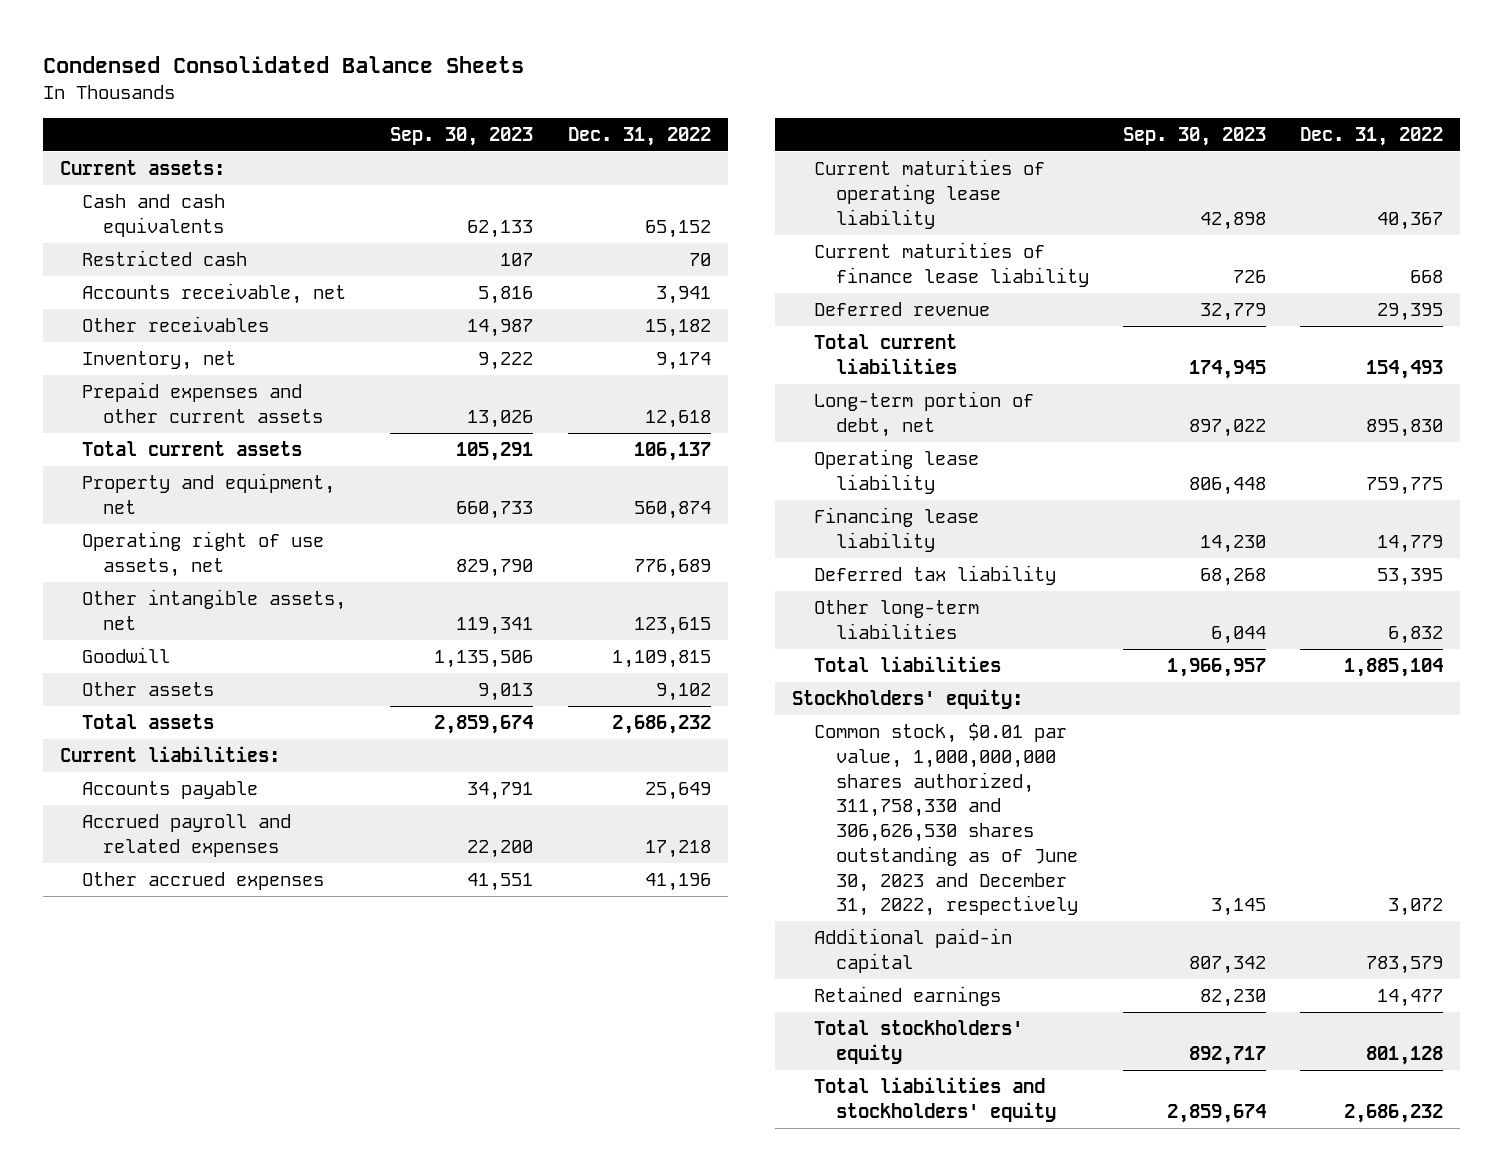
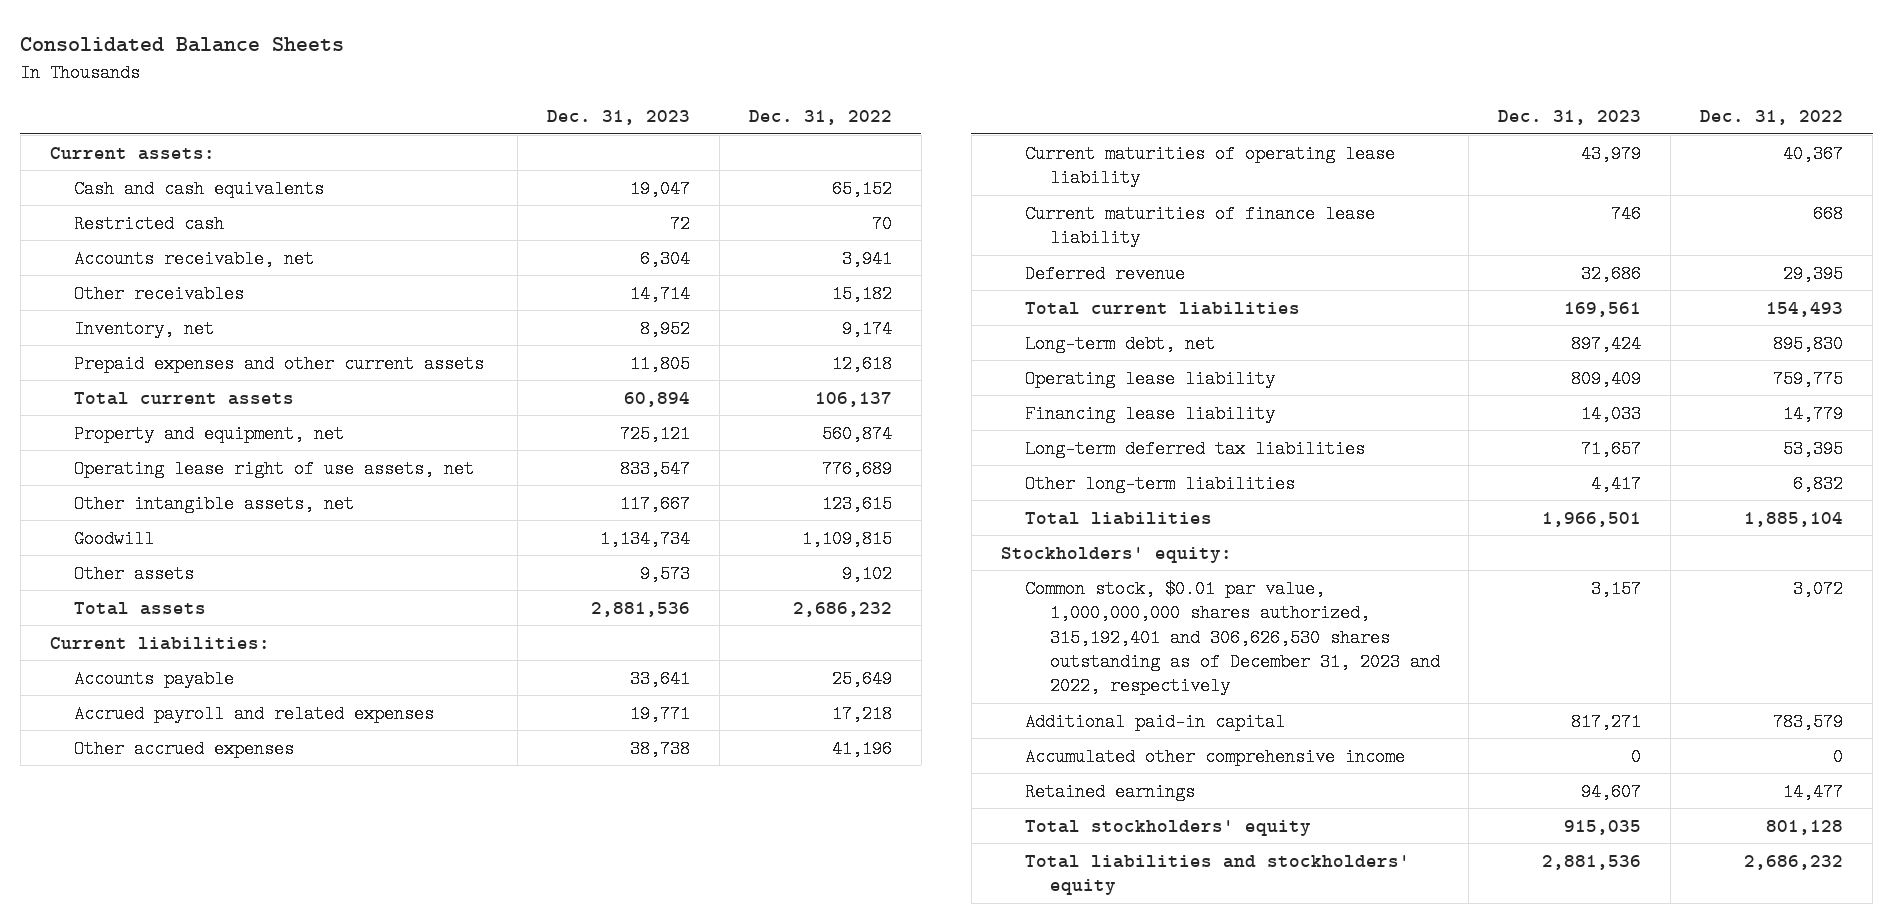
[43,55,525,73] Condensed Consolidated Balance Sheets -> [20,37,345,53] Consolidated Balance Sheets
[390,127,534,147] Sep. 30, 2023 -> none
none -> [547,109,691,125] Dec. 31, 2023
[81,531,324,578] Operating right of use assets, net -> [73,459,474,478] Operating lease right of use assets, net
[814,391,1035,438] Long-term portion of debt, net -> [1025,334,1216,353] Long-term debt, net
[814,565,1057,586] Deferred tax liability -> [1025,439,1366,458] Long-term deferred tax liabilities
[814,723,1078,917] Common stock, $0.01 par value, 1,000,000,000 shares authorized, 311,758,330 and 306,626,530 shares outstanding as of June 30, 2023 and December 31, 2022, respectively -> [1025,579,1440,696] Common stock, $0.01 par value, 1,000,000,000 shares authorized, 315,192,401 and 306,626,530 shares outstanding as of December 31, 2023 and 2022, respectively
none -> [1025,747,1406,766] Accumulated other comprehensive income

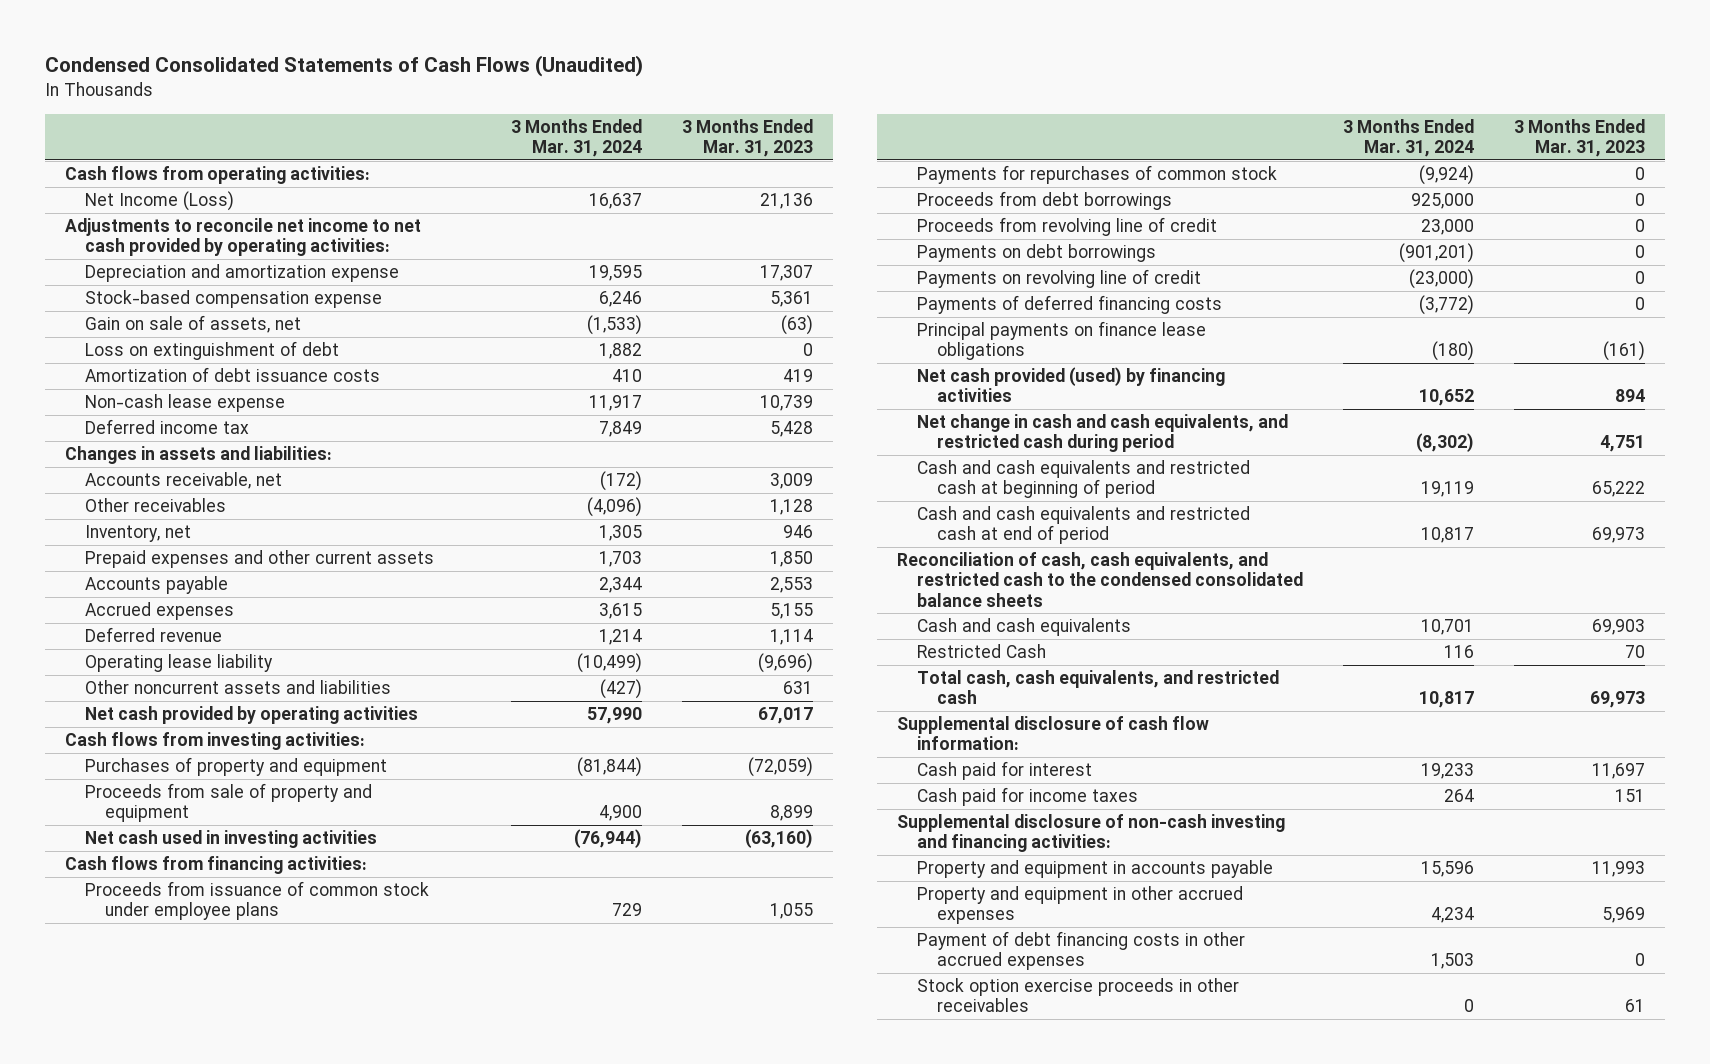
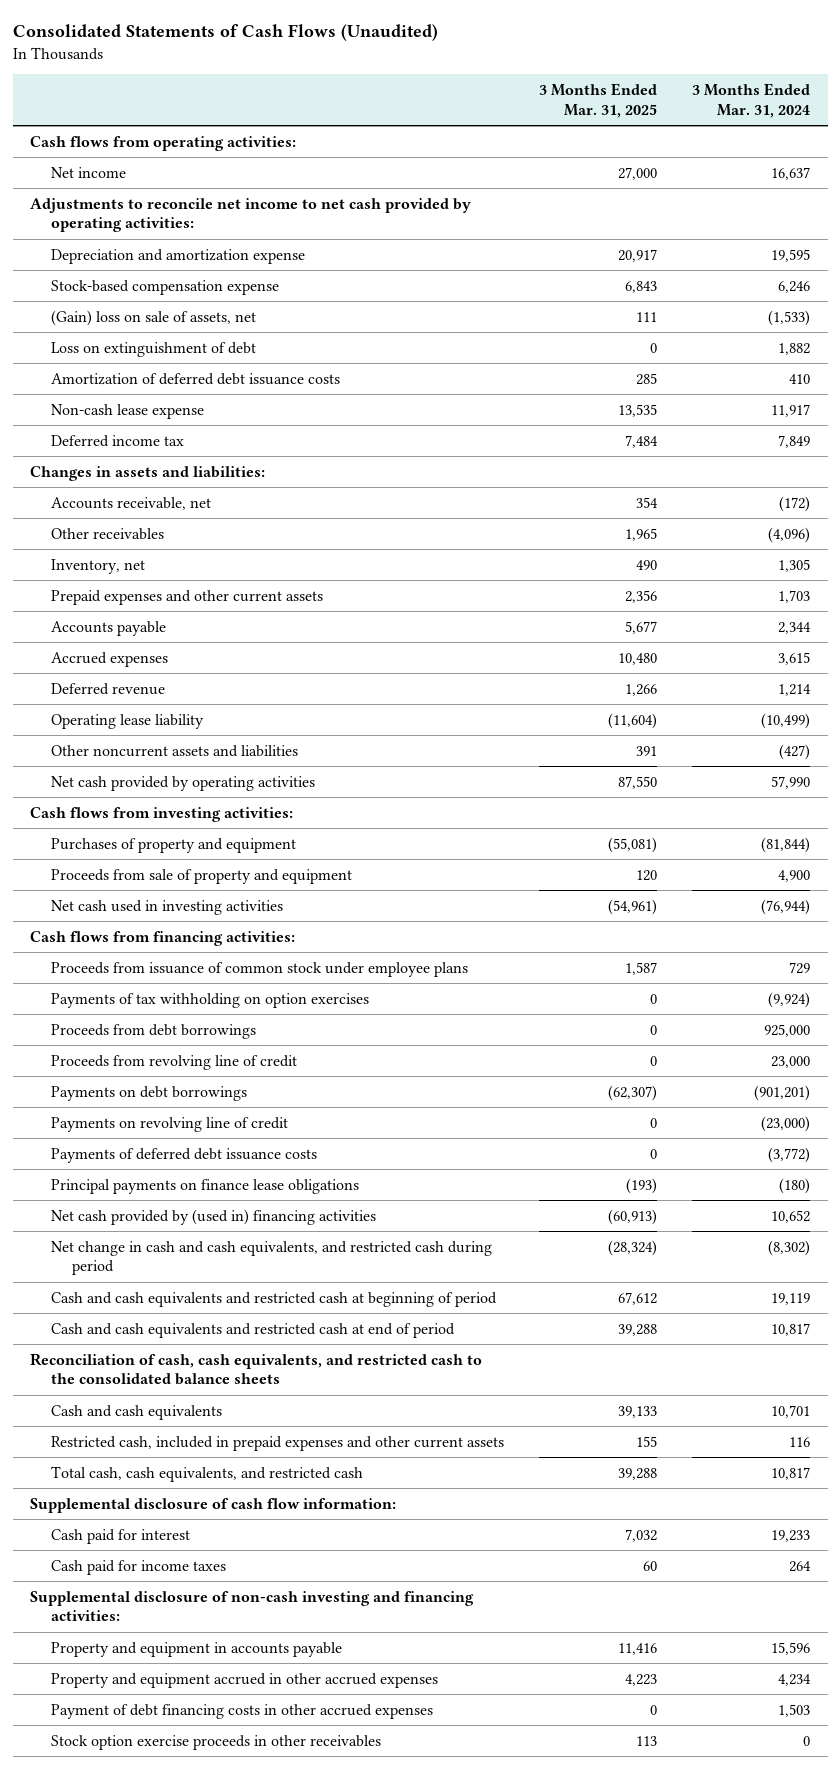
[45,55,644,78] Condensed Consolidated Statements of Cash Flows (Unaudited) -> [12,24,438,42] Consolidated Statements of Cash Flows (Unaudited)
[682,118,814,158] 3 Months Ended Mar. 31, 2023 -> none
none -> [539,83,658,118] 3 Months Ended Mar. 31, 2025
[85,191,235,212] Net Income (Loss) -> [50,166,126,178] Net income
[85,315,302,334] Gain on sale of assets, net -> [50,309,256,326] (Gain) loss on sale of assets, net
[85,367,381,383] Amortization of debt issuance costs -> [50,372,340,385] Amortization of deferred debt issuance costs
[917,165,1278,185] Payments for repurchases of common stock -> [50,992,369,1008] Payments of tax withholding on option exercises
[917,295,1223,315] Payments of deferred financing costs -> [50,1147,317,1163] Payments of deferred debt issuance costs
[917,367,1226,403] Net cash provided (used) by financing activities -> [50,1208,376,1225] Net cash provided by (used in) financing activities
[897,552,1304,607] Reconciliation of cash, cash equivalents, and restricted cash to the condensed consolidated balance sheets -> [30,1352,483,1386] Reconciliation of cash, cash equivalents, and restricted cash to the consolidated balance sheets
[917,644,1047,659] Restricted Cash -> [50,1435,504,1451] Restricted cash, included in prepaid expenses and other current assets
[917,886,1244,925] Property and equipment in other accrued expenses -> [50,1672,438,1688] Property and equipment accrued in other accrued expenses

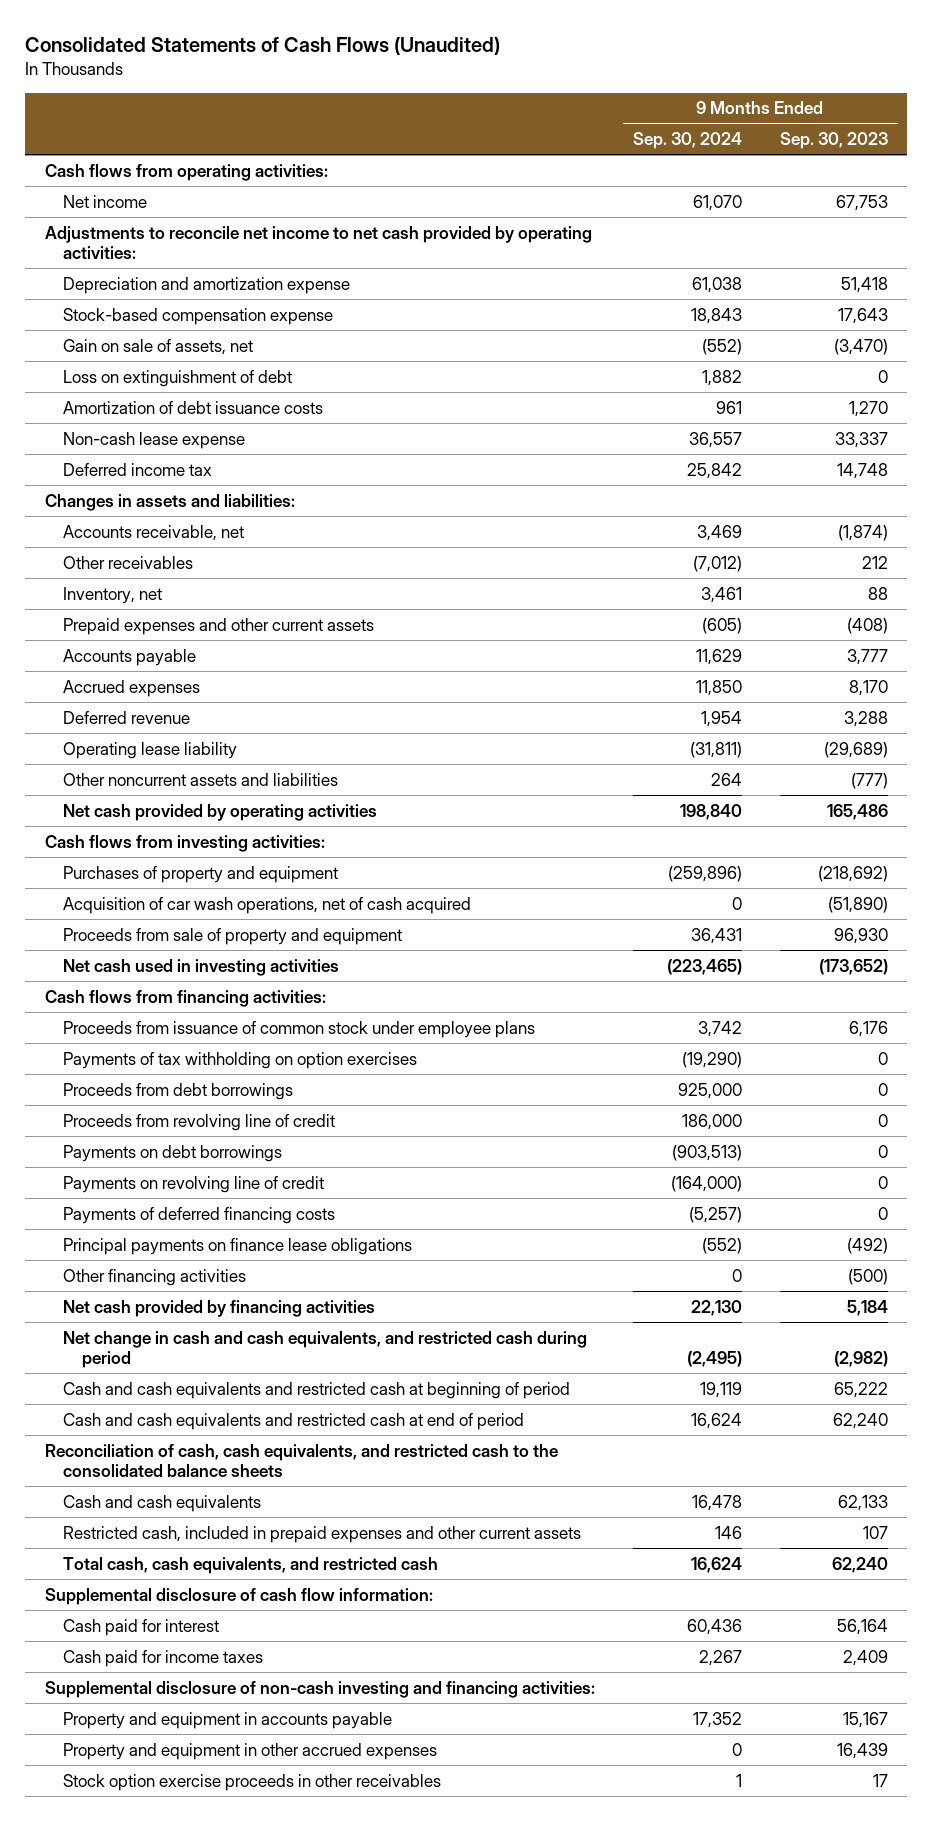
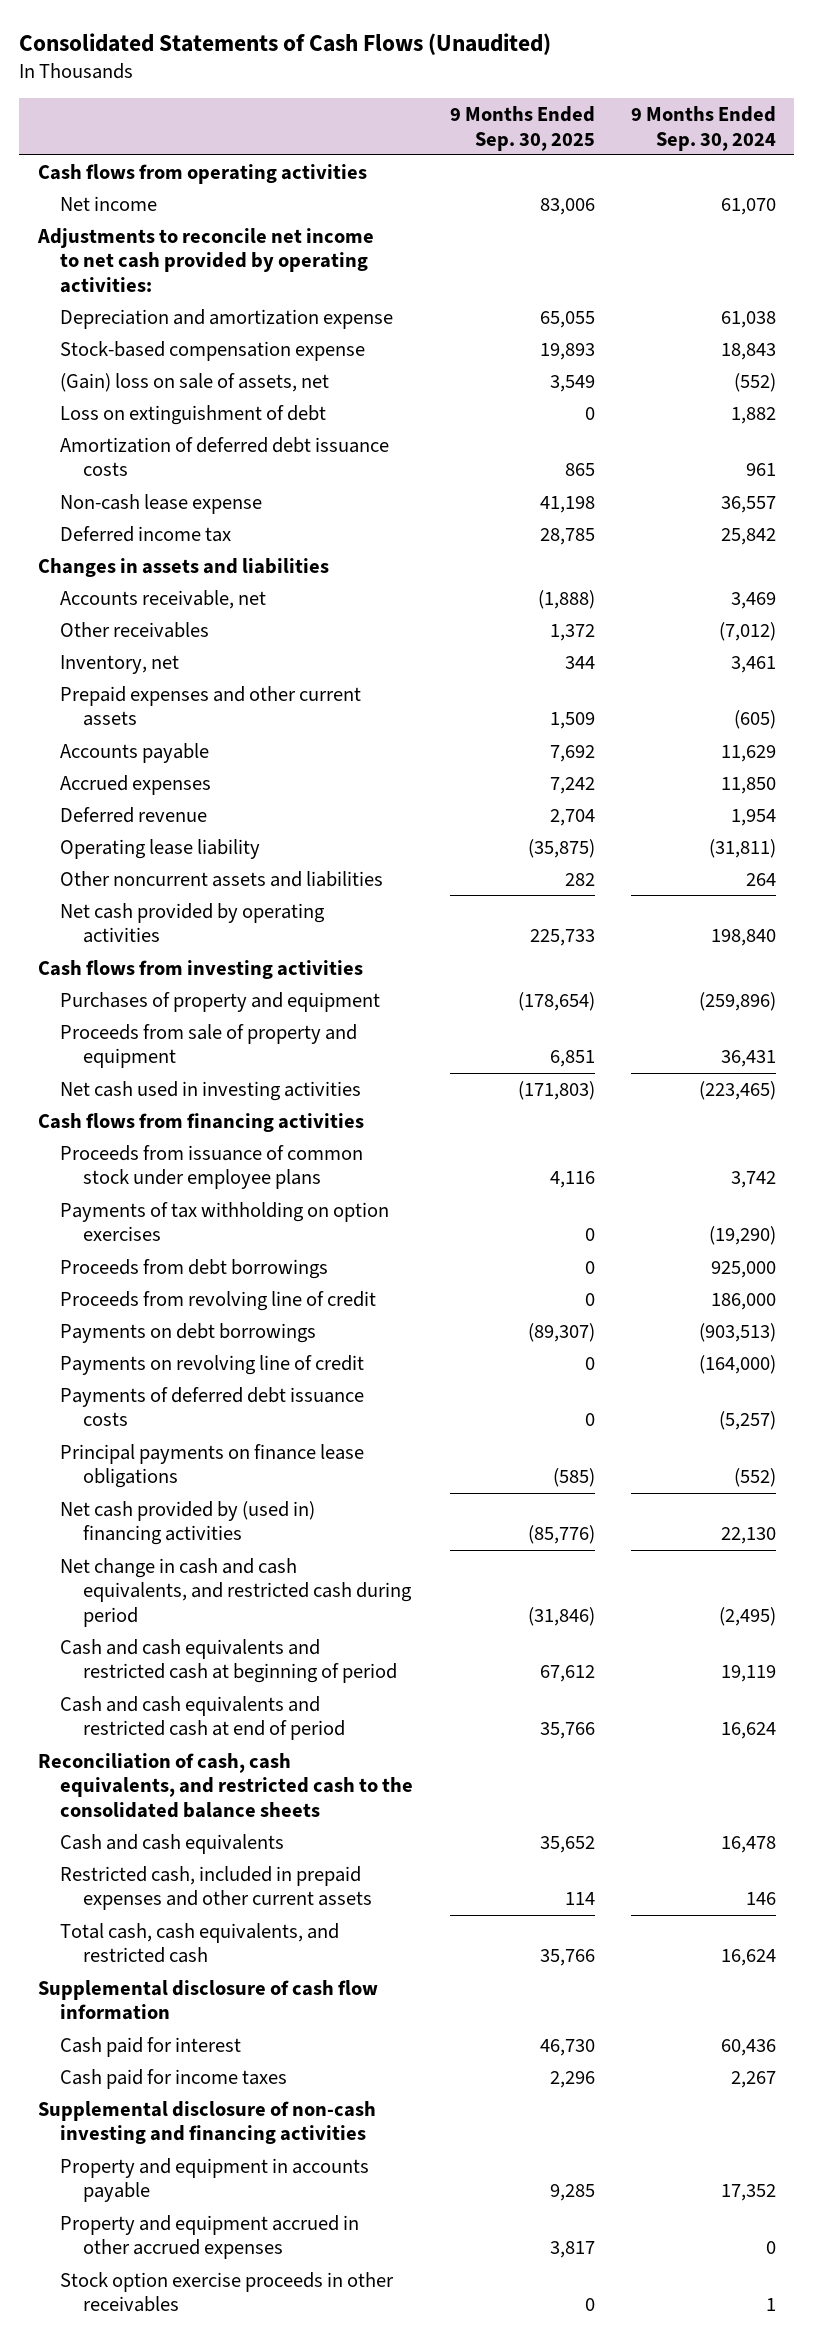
[780,131,889,149] Sep. 30, 2023 -> none
none -> [449,105,595,151] 9 Months Ended Sep. 30, 2025
[44,163,328,181] Cash flows from operating activities: -> [37,163,367,184] Cash flows from operating activities
[63,338,254,355] Gain on sale of assets, net -> [60,372,330,392] (Gain) loss on sale of assets, net
[63,400,324,414] Amortization of debt issuance costs -> [60,436,390,477] Amortization of deferred debt issuance costs
[44,493,295,511] Changes in assets and liabilities: -> [37,557,329,577] Changes in assets and liabilities
[44,834,325,852] Cash flows from investing activities: -> [37,959,363,979] Cash flows from investing activities
[63,896,472,914] Acquisition of car wash operations, net of cash acquired -> none
[44,989,326,1007] Cash flows from financing activities: -> [37,1112,364,1132] Cash flows from financing activities
[63,1206,336,1224] Payments of deferred financing costs -> [60,1386,365,1427] Payments of deferred debt issuance costs
[63,1268,247,1286] Other financing activities -> none
[63,1299,376,1317] Net cash provided by financing activities -> [60,1500,316,1546] Net cash provided by (used in) financing activities
[44,1587,433,1605] Supplemental disclosure of cash flow information: -> [37,1979,378,2021] Supplemental disclosure of cash flow information
[44,1680,595,1698] Supplemental disclosure of non-cash investing and financing activities: -> [37,2100,376,2145] Supplemental disclosure of non-cash investing and financing activities
[63,1742,438,1760] Property and equipment in other accrued expenses -> [60,2214,360,2260] Property and equipment accrued in other accrued expenses

